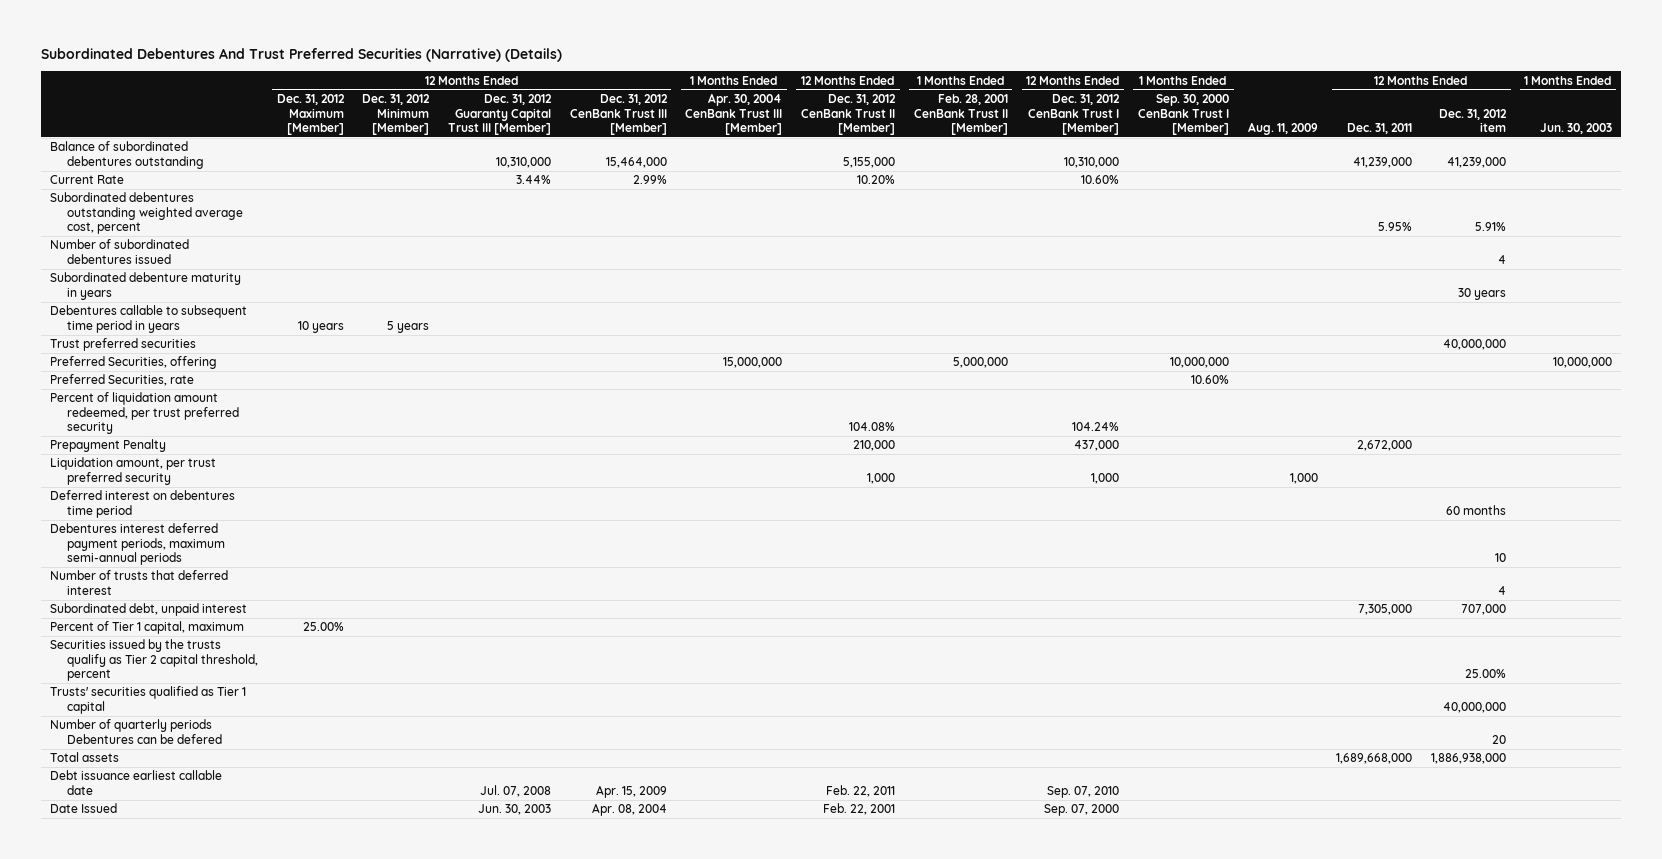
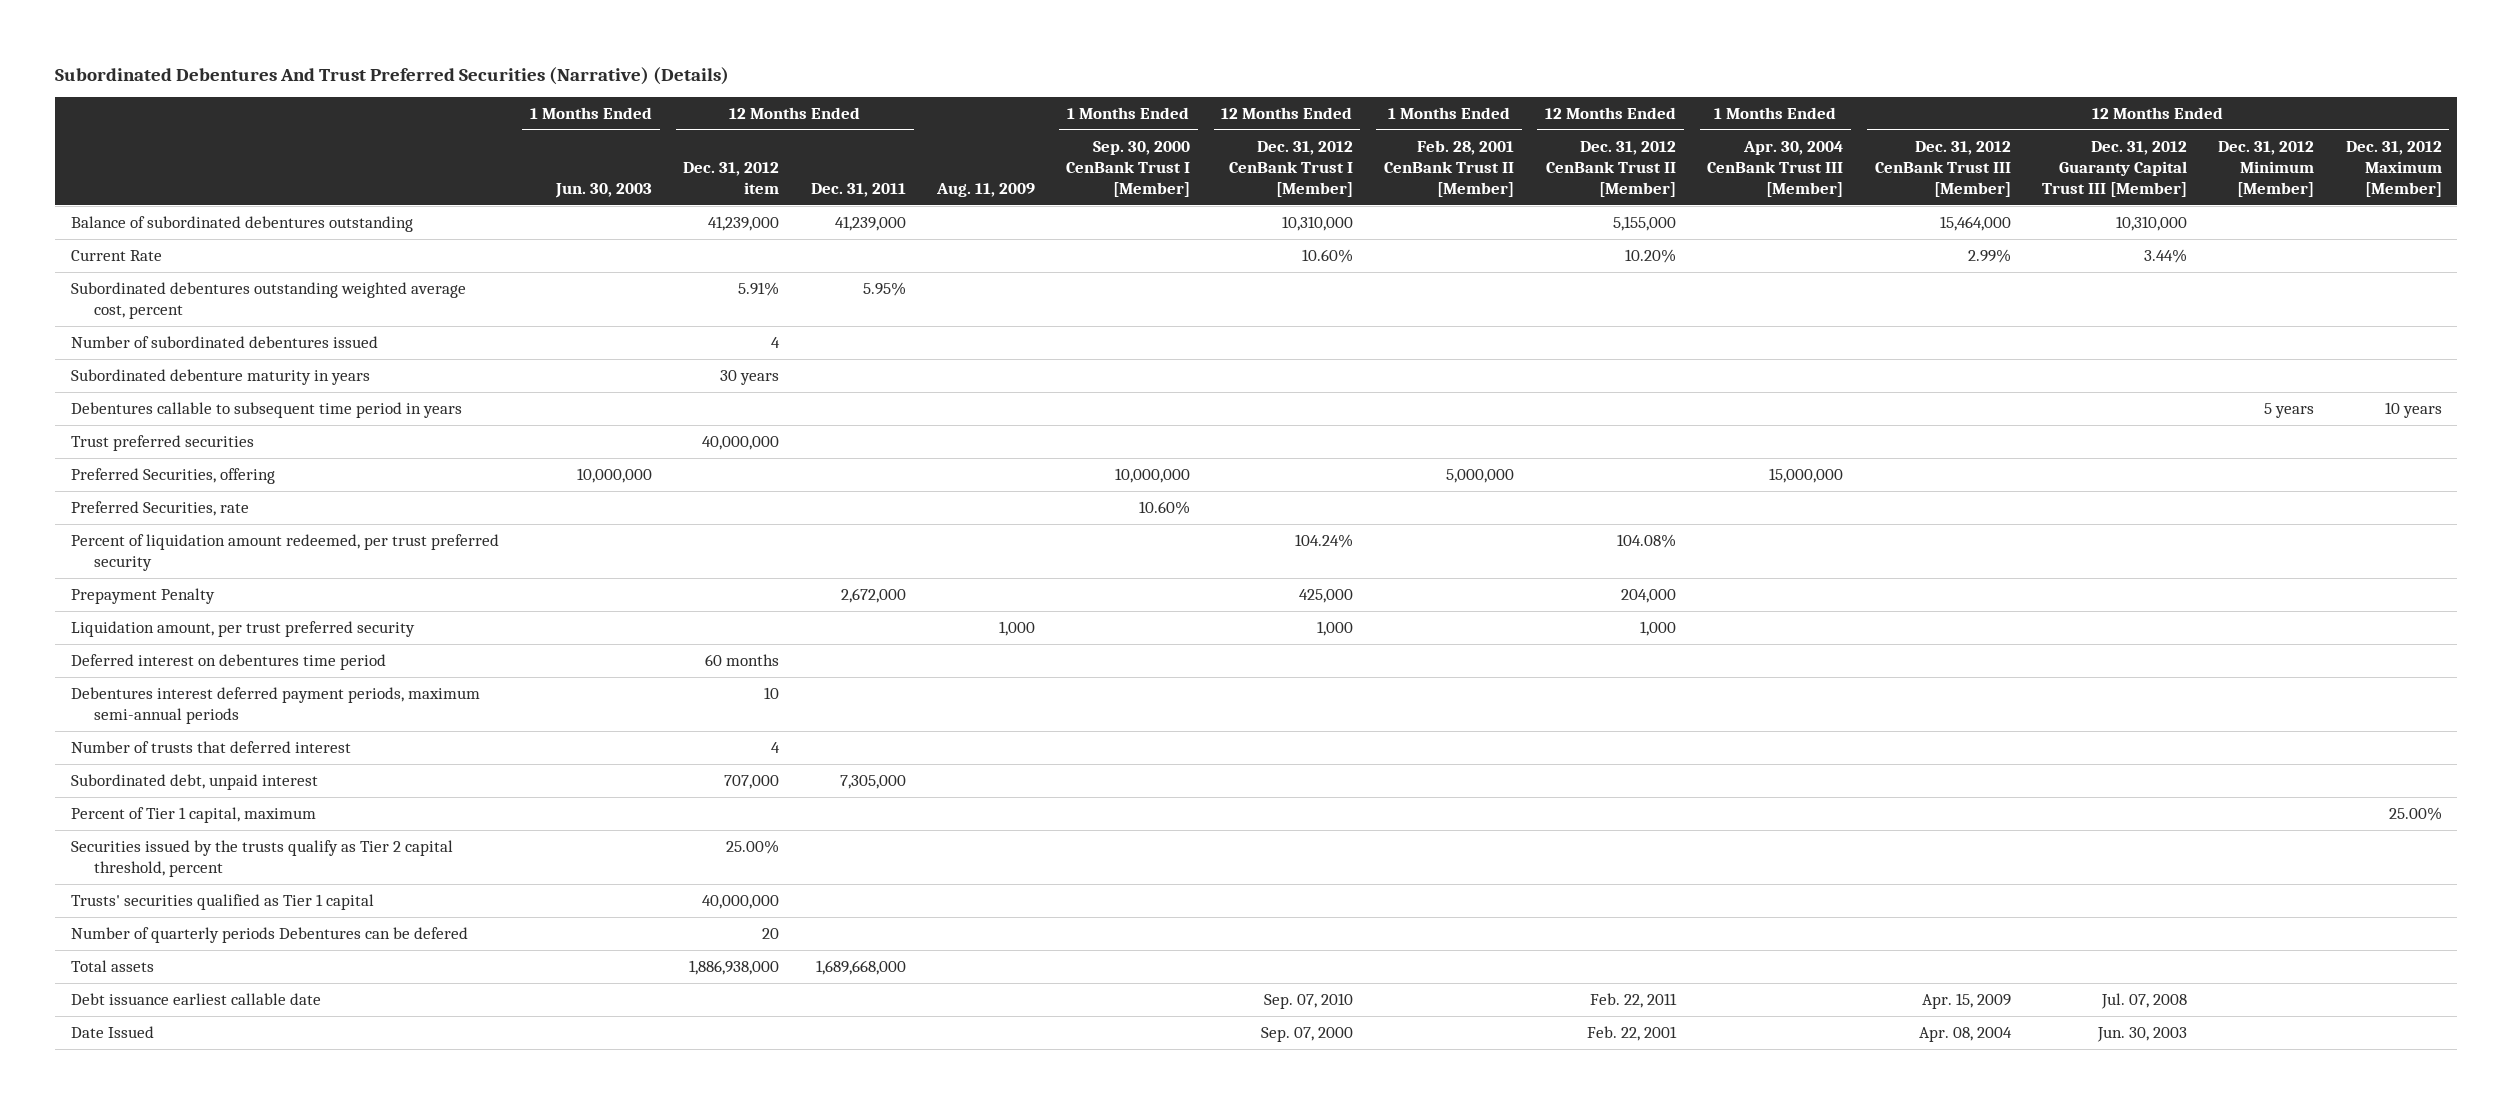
[853,440,896,452] 210,000 -> [1621,588,1677,603] 204,000
[1074,440,1120,452] 437,000 -> [1298,588,1353,603] 425,000

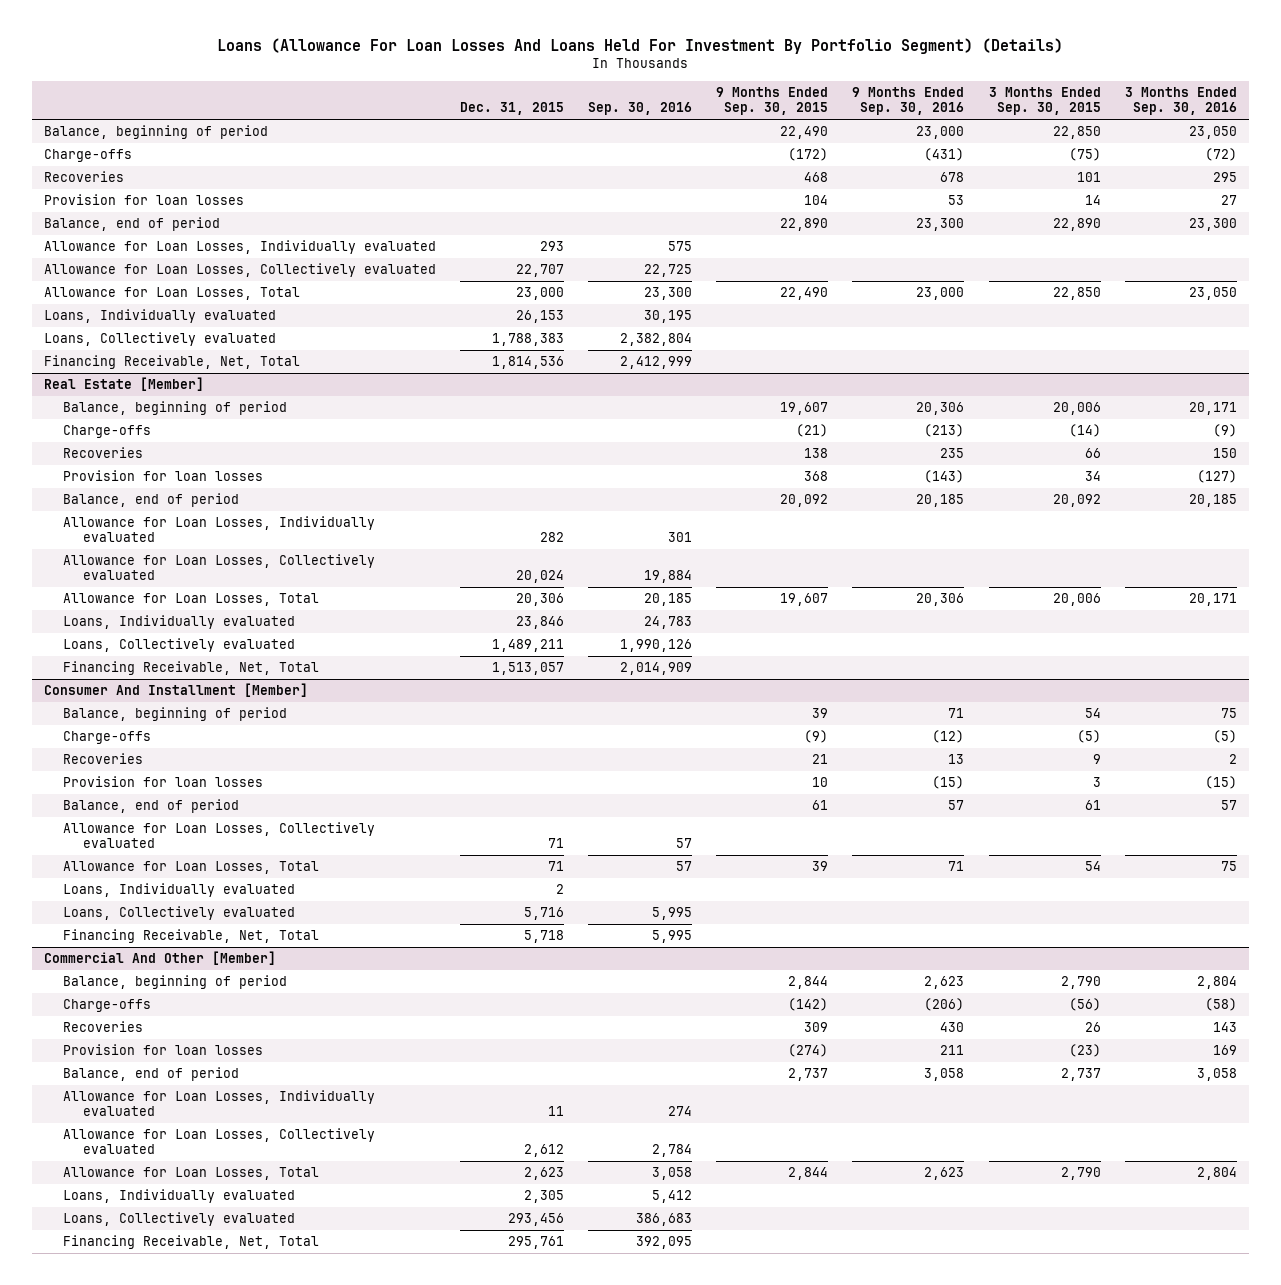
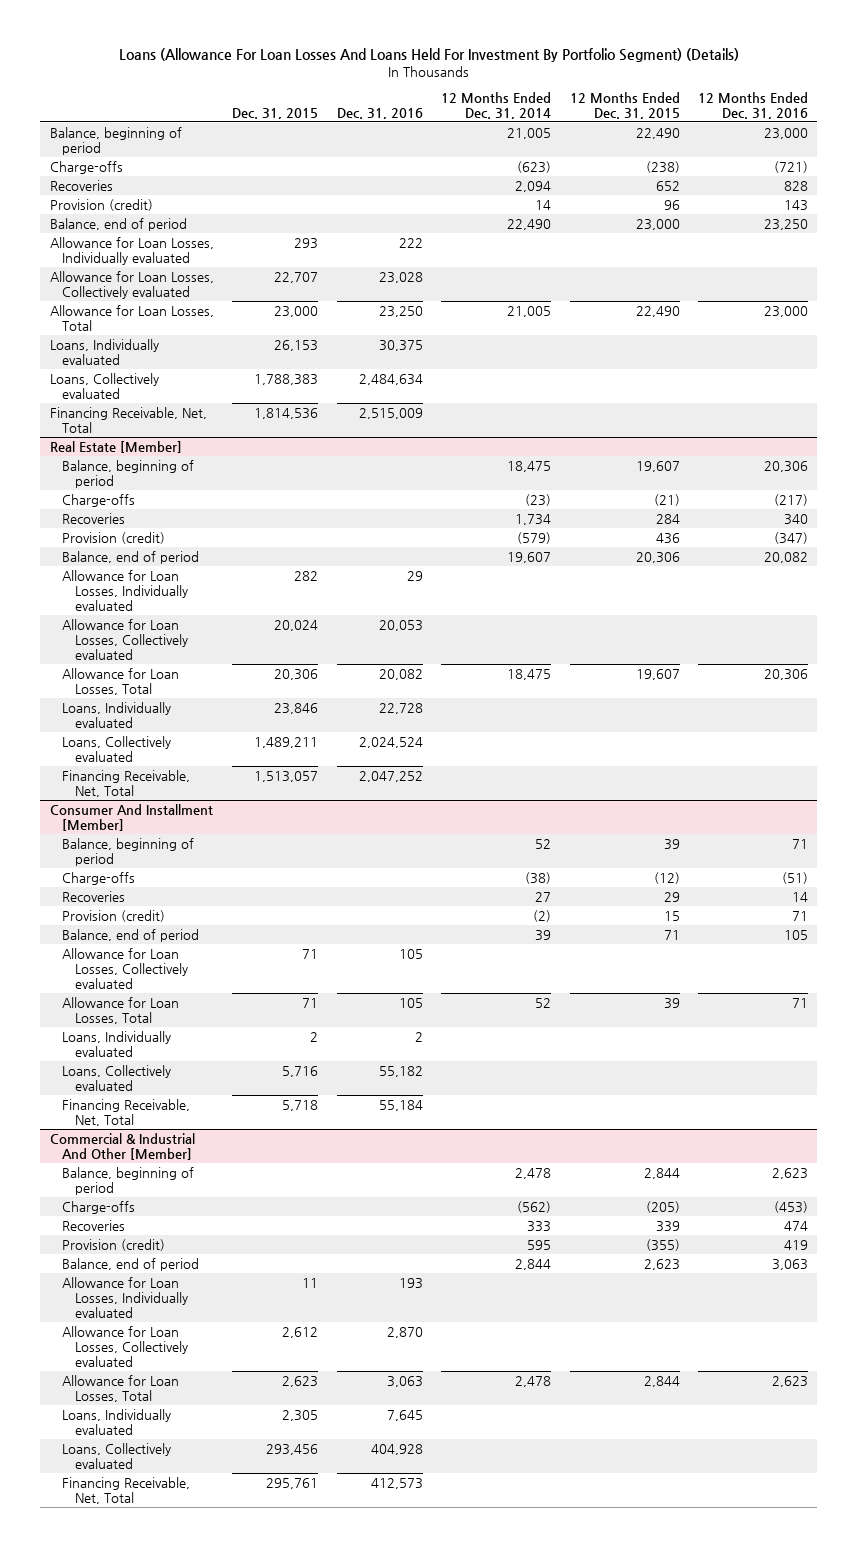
[588,101,693,115] Sep. 30, 2016 -> none
[716,86,829,115] 9 Months Ended Sep. 30, 2015 -> none
[852,86,965,115] 9 Months Ended Sep. 30, 2016 -> none
[988,86,1101,115] 3 Months Ended Sep. 30, 2015 -> none
[1124,86,1237,115] 3 Months Ended Sep. 30, 2016 -> none
none -> [336,107,423,119] Dec. 31, 2016
none -> [441,91,552,119] 12 Months Ended Dec. 31, 2014
none -> [569,91,680,119] 12 Months Ended Dec. 31, 2015
none -> [698,91,809,119] 12 Months Ended Dec. 31, 2016
[43,194,244,206] Provision for loan losses -> none
none -> [49,198,153,211] Provision (credit)
[63,470,264,482] Provision for loan losses -> none
none -> [62,531,166,544] Provision (credit)
[63,776,264,788] Provision for loan losses -> none
none -> [62,909,166,922] Provision (credit)
[43,951,276,966] Commercial And Other [Member] -> [49,1132,195,1160] Commercial & Industrial And Other [Member]
[63,1044,264,1056] Provision for loan losses -> none
none -> [62,1238,166,1251] Provision (credit)

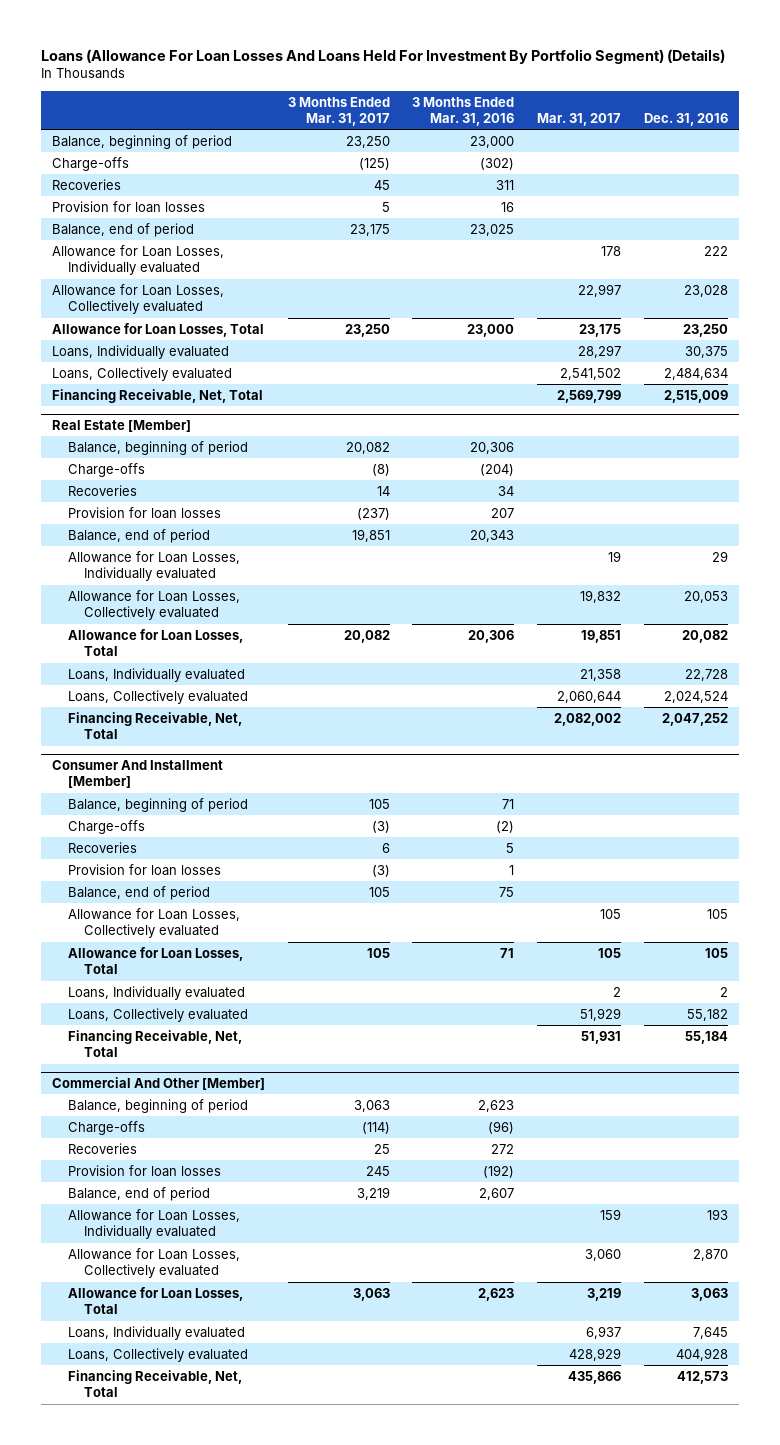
[232,107,319,119] Dec. 31, 2015 -> none
[441,91,552,119] 12 Months Ended Dec. 31, 2014 -> none
[569,91,680,119] 12 Months Ended Dec. 31, 2015 -> none
[698,91,809,119] 12 Months Ended Dec. 31, 2016 -> none
none -> [287,96,390,126] 3 Months Ended Mar. 31, 2017
none -> [412,96,515,126] 3 Months Ended Mar. 31, 2016
none -> [537,112,622,126] Mar. 31, 2017
[49,198,153,211] Provision (credit) -> none
none -> [52,200,206,213] Provision for loan losses
[62,531,166,544] Provision (credit) -> none
none -> [68,506,222,519] Provision for loan losses
[62,909,166,922] Provision (credit) -> none
none -> [68,863,222,876] Provision for loan losses
[49,1132,195,1160] Commercial & Industrial And Other [Member] -> [52,1076,266,1090] Commercial And Other [Member]
[62,1238,166,1251] Provision (credit) -> none
none -> [68,1164,222,1177] Provision for loan losses

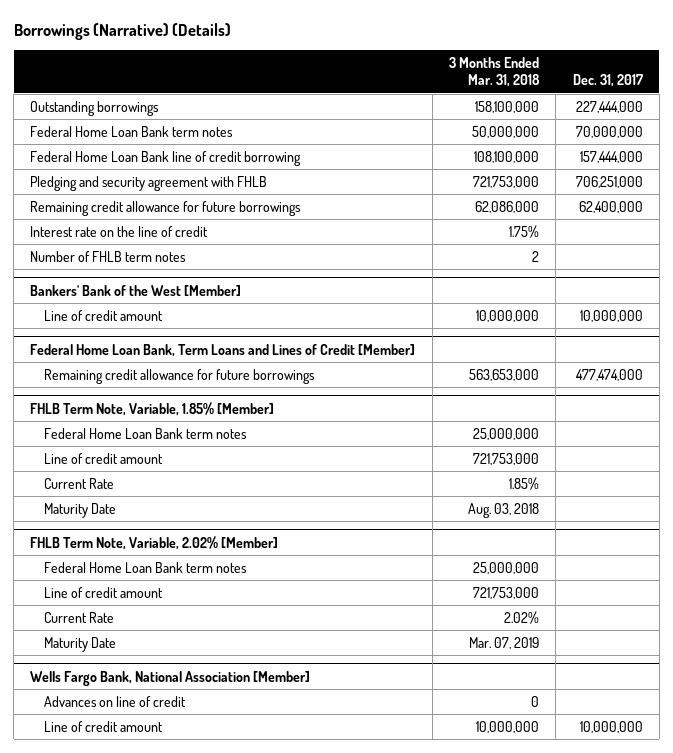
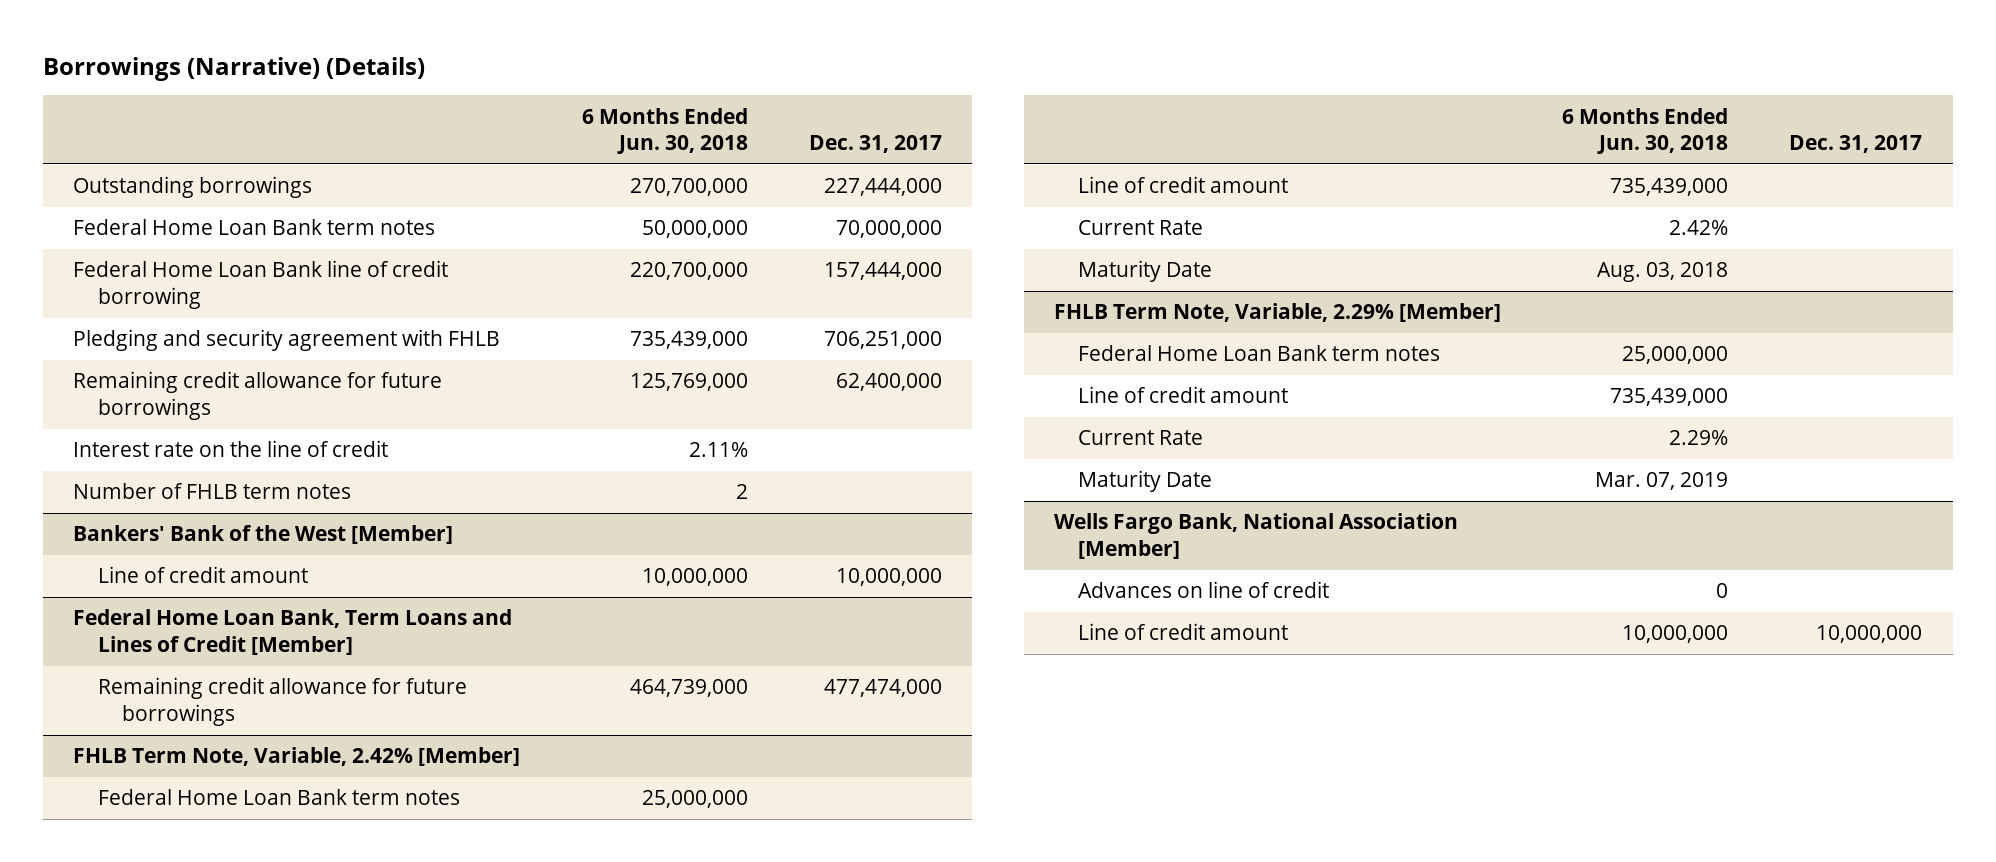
[449,56,541,88] 3 Months Ended Mar. 31, 2018 -> none
none -> [581,107,748,155] 6 Months Ended Jun. 30, 2018
[30,401,275,416] FHLB Term Note, Variable, 1.85% [Member] -> [73,747,521,767] FHLB Term Note, Variable, 2.42% [Member]
[30,535,279,550] FHLB Term Note, Variable, 2.02% [Member] -> [1054,303,1502,323] FHLB Term Note, Variable, 2.29% [Member]

